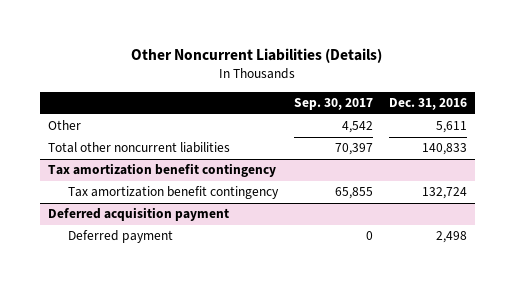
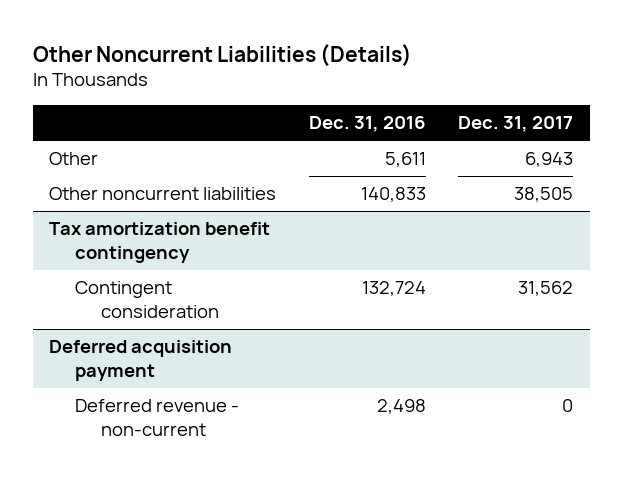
[293,98,373,111] Sep. 30, 2017 -> none
none -> [458,116,574,133] Dec. 31, 2017
[47,142,230,154] Total other noncurrent liabilities -> [49,187,277,201] Other noncurrent liabilities
[67,186,279,200] Tax amortization benefit contingency -> [75,281,220,318] Contingent consideration
[67,230,173,244] Deferred payment -> [75,399,240,436] Deferred revenue - non-current

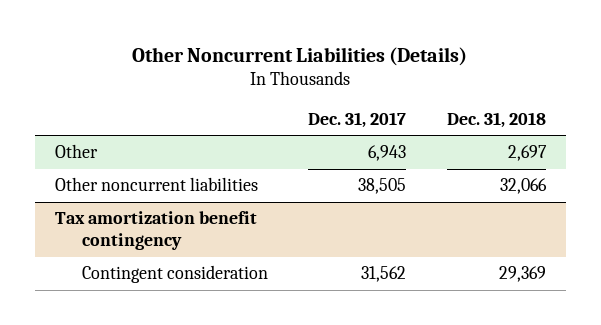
[308,116,426,133] Dec. 31, 2016 -> none
none -> [446,111,546,128] Dec. 31, 2018
[49,340,233,381] Deferred acquisition payment -> none
[75,399,240,436] Deferred revenue - non-current -> none

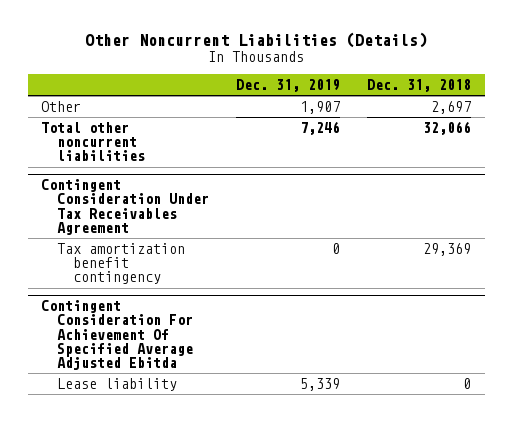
[308,111,407,128] Dec. 31, 2017 -> none
none -> [236,79,341,93] Dec. 31, 2019
[55,177,259,192] Other noncurrent liabilities -> [41,122,145,162] Total other noncurrent liabilities
[55,211,258,251] Tax amortization benefit contingency -> [41,179,209,235] Contingent Consideration Under Tax Receivables Agreement
[81,265,268,284] Contingent consideration -> [56,243,185,285] Tax amortization benefit contingency
none -> [41,300,193,370] Contingent Consideration For Achievement Of Specified Average Adjusted Ebitda
none -> [56,378,177,392] Lease liability

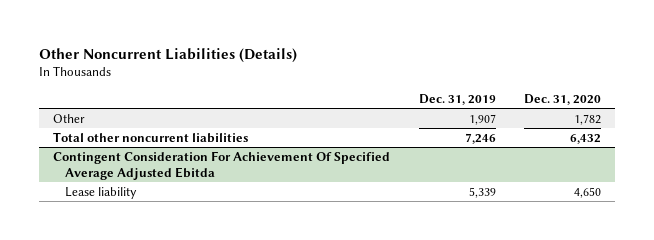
[367,79,472,93] Dec. 31, 2018 -> none
none -> [524,93,602,105] Dec. 31, 2020
[41,179,209,235] Contingent Consideration Under Tax Receivables Agreement -> none
[56,243,185,285] Tax amortization benefit contingency -> none

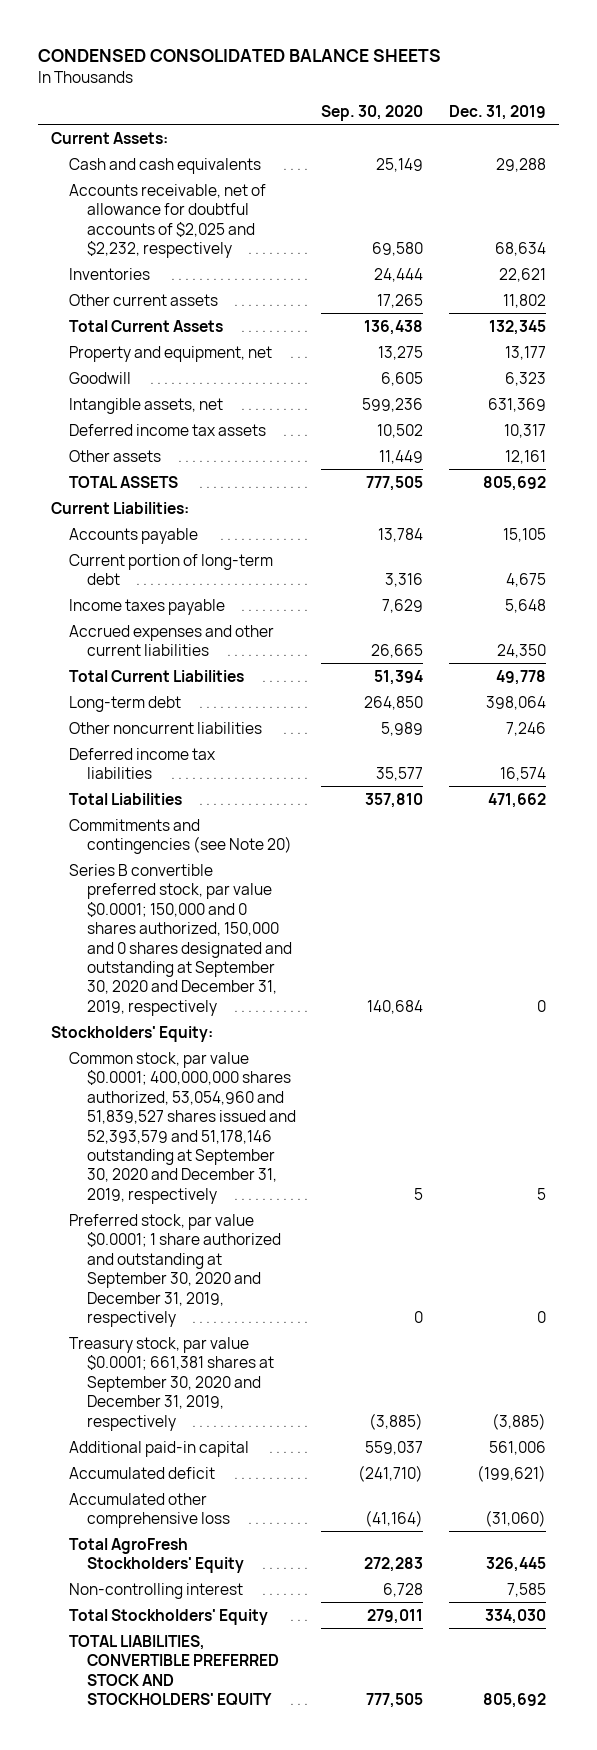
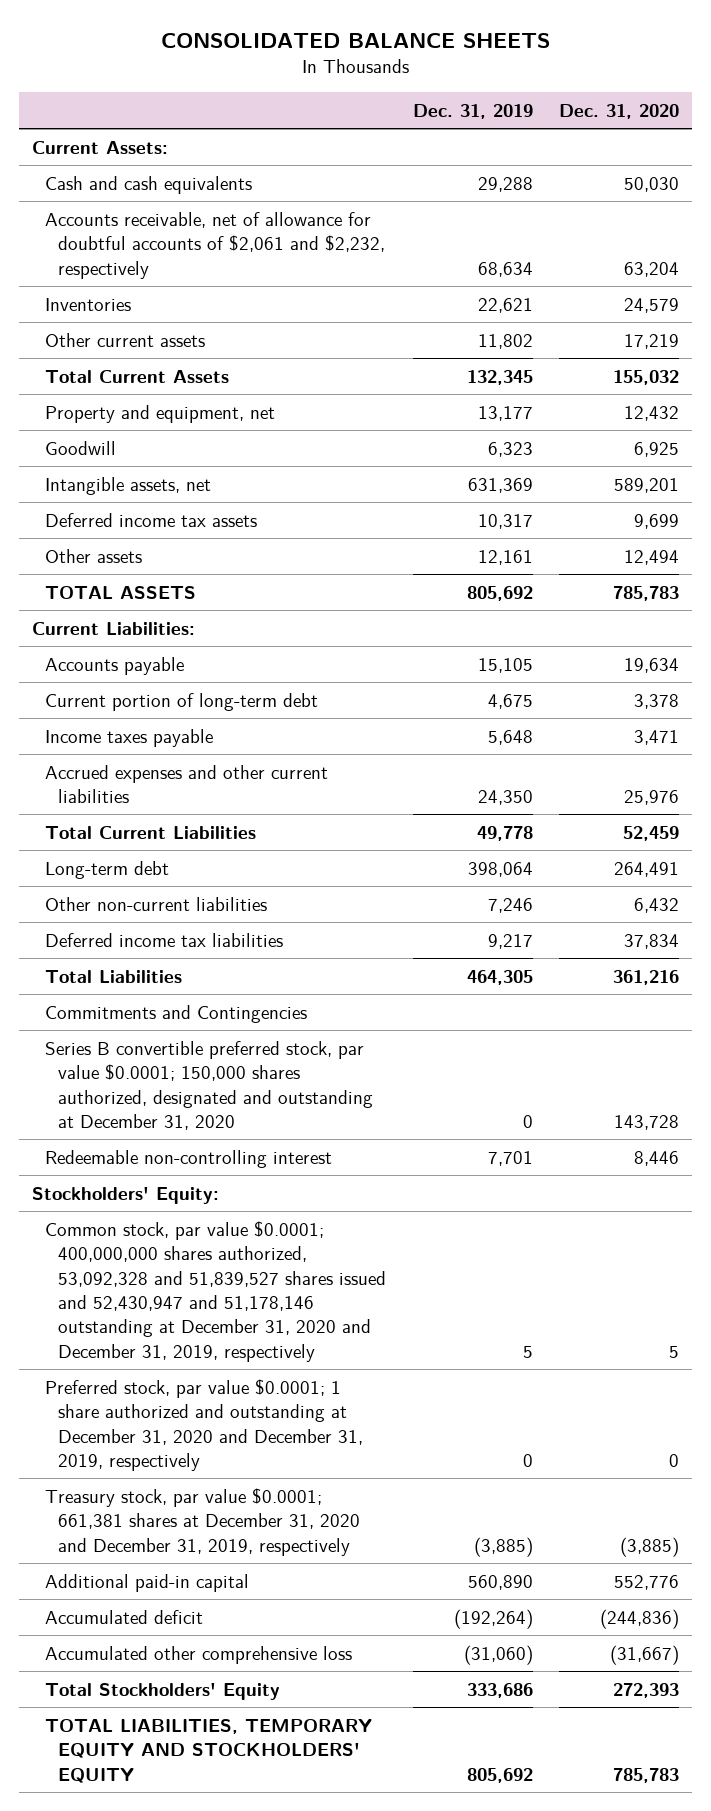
[38,49,442,63] CONDENSED CONSOLIDATED BALANCE SHEETS -> [160,32,550,48] CONSOLIDATED BALANCE SHEETS
[321,105,424,122] Sep. 30, 2020 -> none
none -> [559,104,680,120] Dec. 31, 2020
[68,183,266,259] Accounts receivable, net of allowance for doubtful accounts of $2,025 and $2,232, respectively -> [45,211,386,279] Accounts receivable, net of allowance for doubtful accounts of $2,061 and $2,232, respectively
[68,721,262,734] Other noncurrent liabilities -> [45,896,268,911] Other non-current liabilities
[499,767,546,782] 16,574 -> [487,933,533,949] 9,217
[487,792,546,808] 471,662 -> [466,969,533,985] 464,305
[68,818,292,855] Commitments and contingencies (see Note 20) -> [45,1004,308,1023] Commitments and Contingencies
[68,863,292,1016] Series B convertible preferred stock, par value $0.0001; 150,000 and 0 shares authorized, 150,000 and 0 shares designated and outstanding at September 30, 2020 and December 31, 2019, respectively -> [45,1040,374,1130] Series B convertible preferred stock, par value $0.0001; 150,000 shares authorized, designated and outstanding at December 31, 2020
none -> [45,1149,333,1168] Redeemable non-controlling interest
[68,1051,296,1204] Common stock, par value $0.0001; 400,000,000 shares authorized, 53,054,960 and 51,839,527 shares issued and 52,393,579 and 51,178,146 outstanding at September 30, 2020 and December 31, 2019, respectively -> [45,1220,387,1362] Common stock, par value $0.0001; 400,000,000 shares authorized, 53,092,328 and 51,839,527 shares issued and 52,430,947 and 51,178,146 outstanding at December 31, 2020 and December 31, 2019, respectively
[68,1213,281,1328] Preferred stock, par value $0.0001; 1 share authorized and outstanding at September 30, 2020 and December 31, 2019, respectively -> [45,1378,364,1471] Preferred stock, par value $0.0001; 1 share authorized and outstanding at December 31, 2020 and December 31, 2019, respectively
[68,1336,274,1431] Treasury stock, par value $0.0001; 661,381 shares at September 30, 2020 and December 31, 2019, respectively -> [45,1487,361,1556] Treasury stock, par value $0.0001; 661,381 shares at December 31, 2020 and December 31, 2019, respectively
[488,1440,546,1455] 561,006 -> [467,1574,533,1590] 560,890
[476,1464,546,1482] (199,621) -> [453,1608,533,1629] (192,264)
[68,1582,243,1599] Non-controlling interest -> none
[68,1608,268,1625] Total Stockholders' Equity -> none
[68,1537,244,1574] Total AgroFresh Stockholders' Equity -> [45,1682,281,1700] Total Stockholders' Equity
[485,1557,546,1573] 326,445 -> [466,1682,533,1698] 333,686
[68,1634,279,1707] TOTAL LIABILITIES, CONVERTIBLE PREFERRED STOCK AND STOCKHOLDERS' EQUITY -> [45,1718,373,1783] TOTAL LIABILITIES, TEMPORARY EQUITY AND STOCKHOLDERS' EQUITY

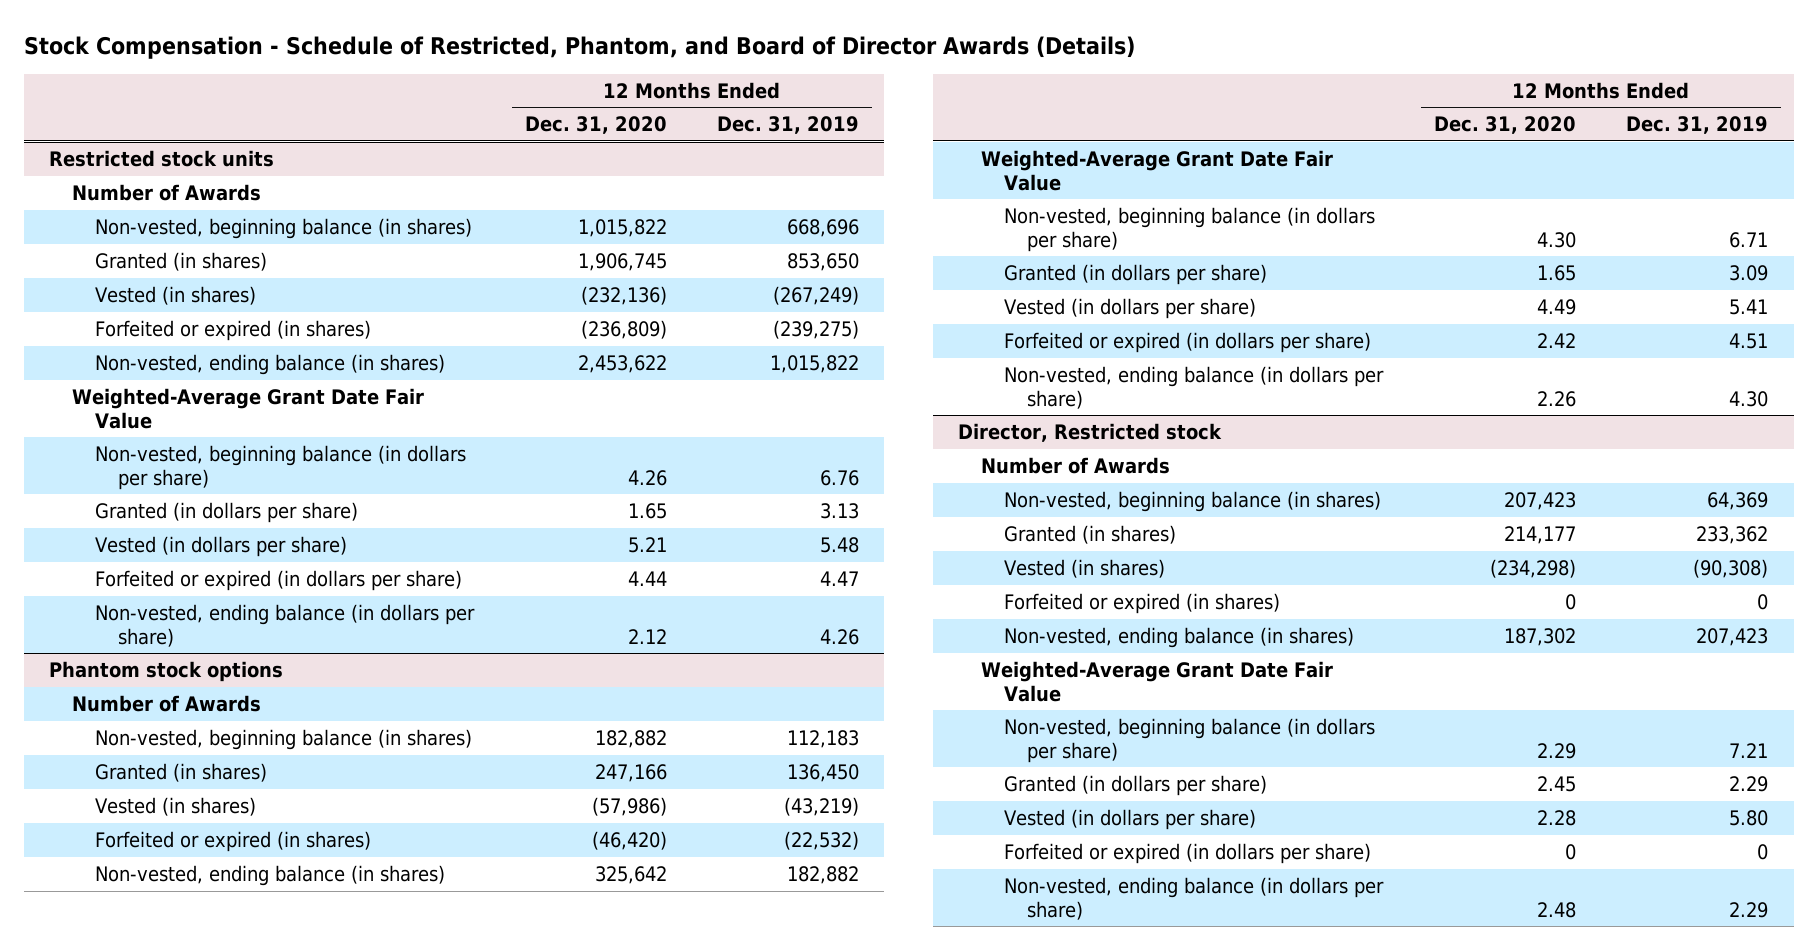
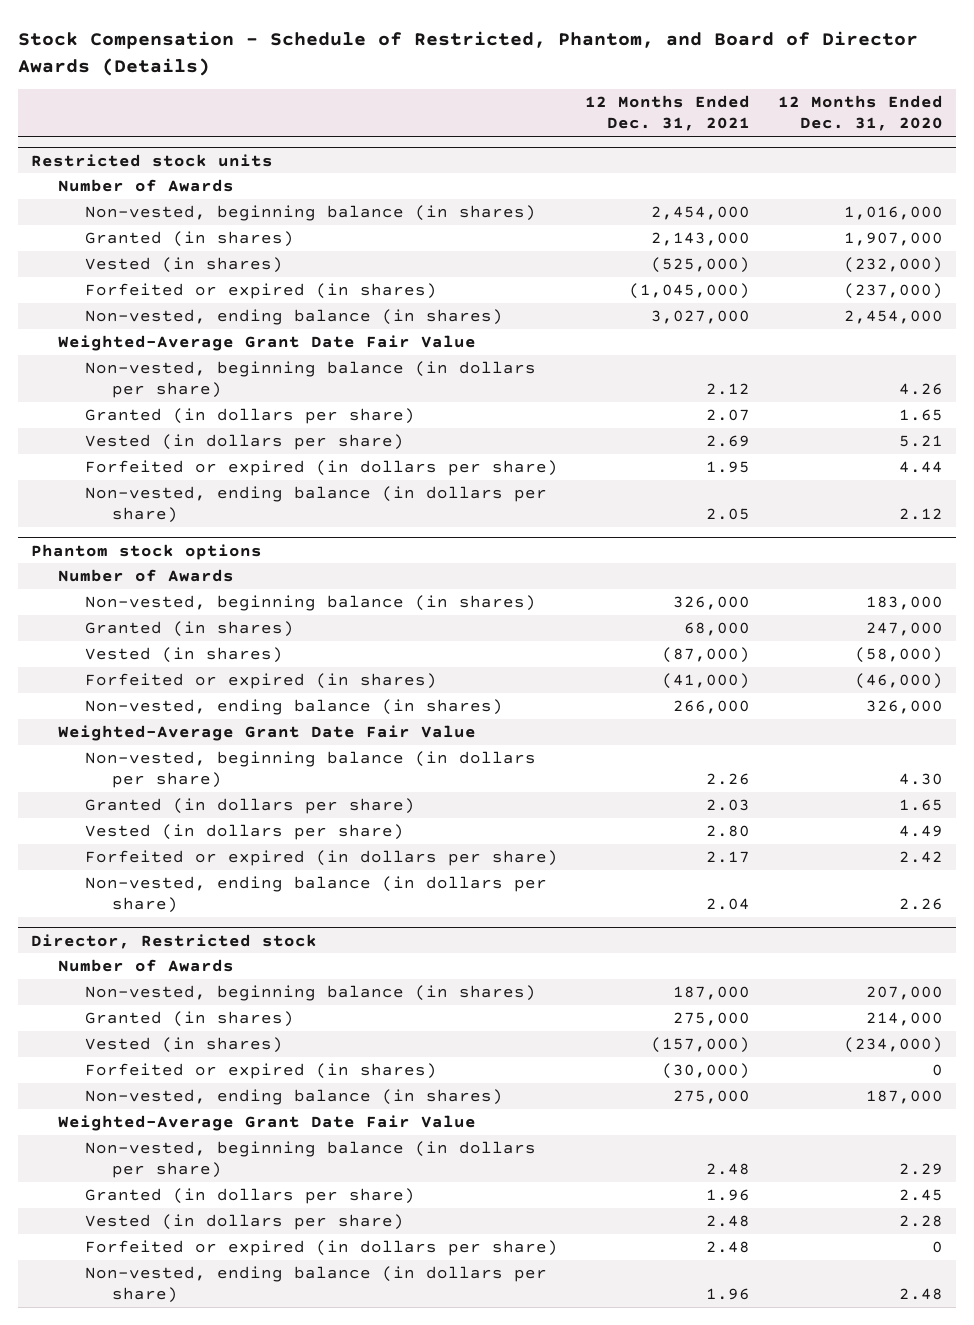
[717,116,860,135] Dec. 31, 2019 -> none
none -> [585,95,751,132] 12 Months Ended Dec. 31, 2021
[577,218,667,237] 1,015,822 -> [843,206,943,221] 1,016,000
[577,252,667,271] 1,906,745 -> [843,232,943,247] 1,907,000
[580,285,667,305] (232,136) -> [843,257,943,274] (232,000)
[580,319,667,339] (236,809) -> [843,283,943,300] (237,000)
[577,354,667,373] 2,453,622 -> [843,310,943,325] 2,454,000
[594,729,667,748] 182,882 -> [865,596,943,611] 183,000
[594,763,667,782] 247,166 -> [865,622,943,637] 247,000
[591,796,667,816] (57,986) -> [854,647,943,664] (58,000)
[591,830,667,850] (46,420) -> [854,673,943,690] (46,000)
[594,865,667,884] 325,642 -> [865,700,943,715] 326,000
[1503,491,1576,510] 207,423 -> [865,986,943,1001] 207,000
[1503,525,1576,544] 214,177 -> [865,1012,943,1027] 214,000
[1489,558,1576,578] (234,298) -> [843,1037,943,1054] (234,000)
[1503,627,1576,646] 187,302 -> [865,1090,943,1105] 187,000

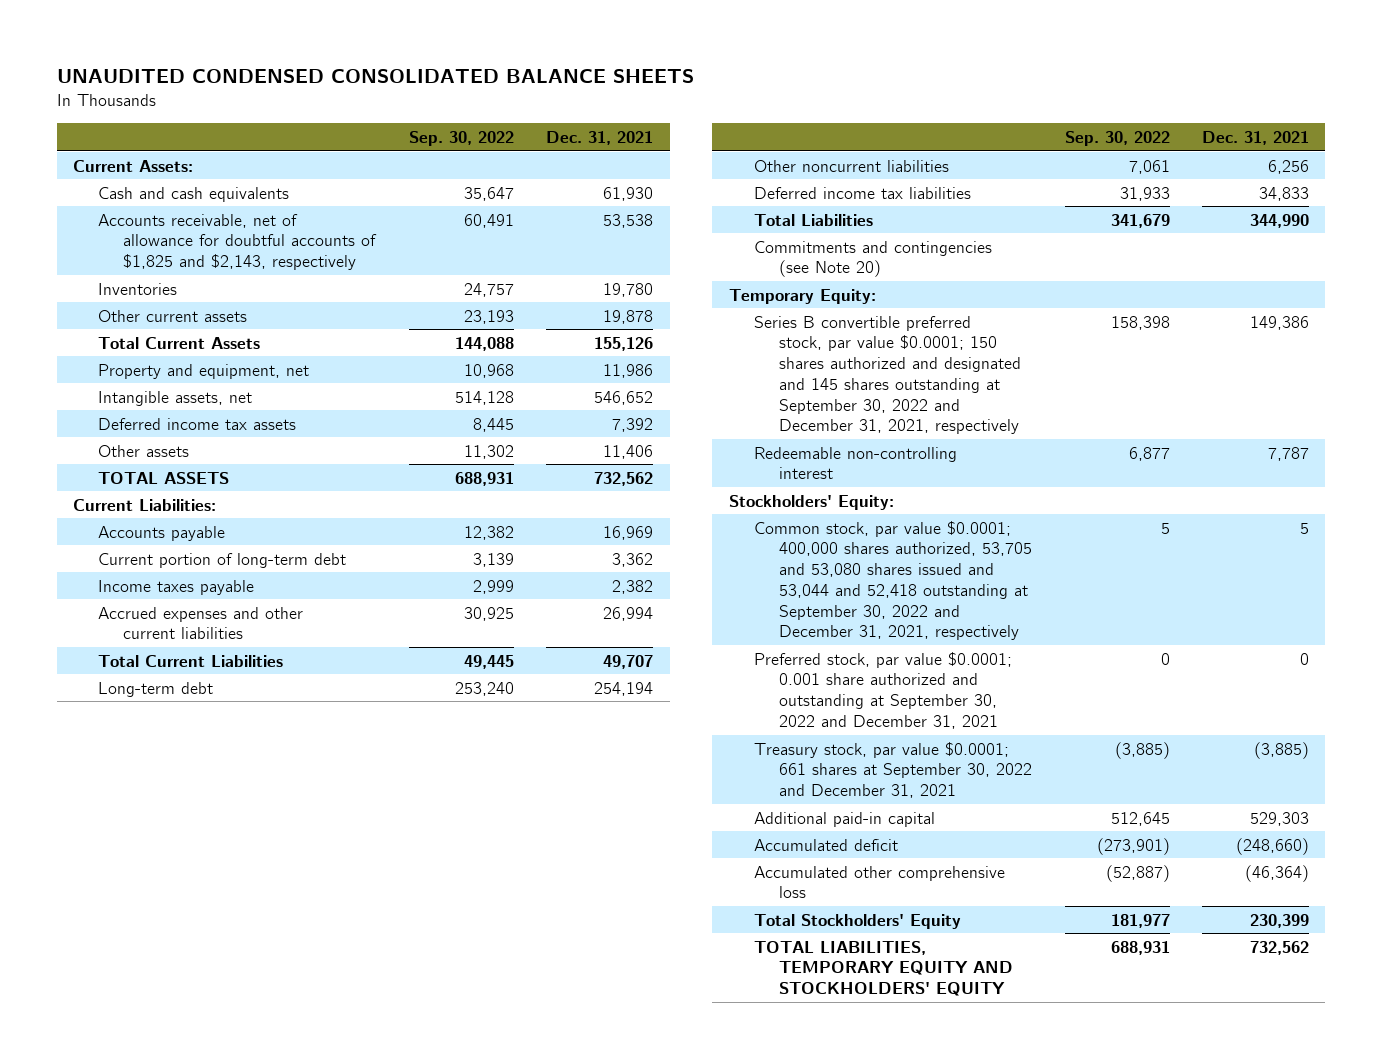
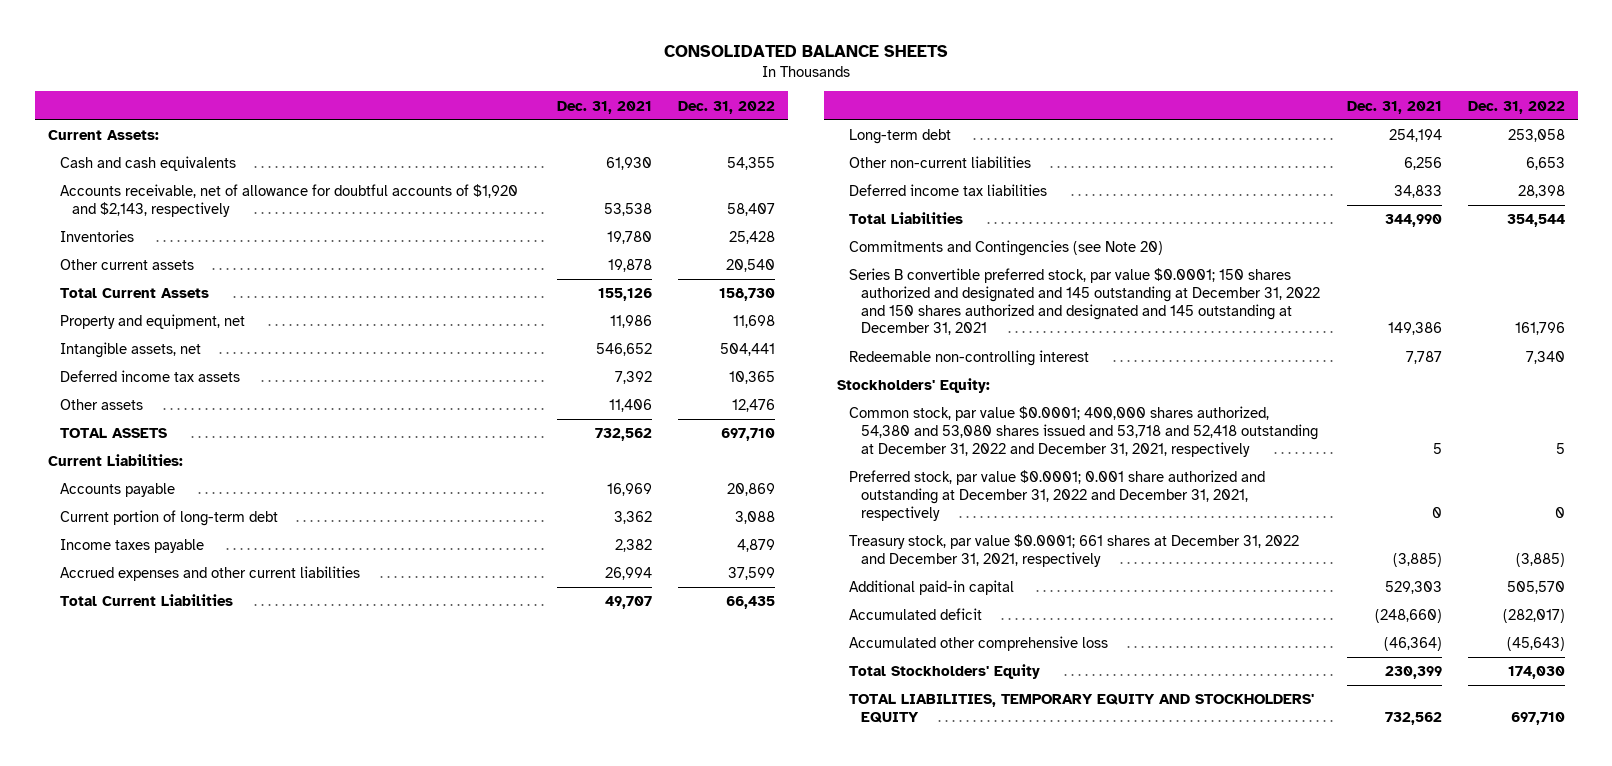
[56,68,694,83] UNAUDITED CONDENSED CONSOLIDATED BALANCE SHEETS -> [664,45,949,58] CONSOLIDATED BALANCE SHEETS
[408,130,514,146] Sep. 30, 2022 -> none
none -> [677,100,775,114] Dec. 31, 2022
[97,213,378,271] Accounts receivable, net of allowance for doubtful accounts of $1,825 and $2,143, respectively -> [59,184,518,217] Accounts receivable, net of allowance for doubtful accounts of $1,920 and $2,143, respectively
[753,159,949,172] Other noncurrent liabilities -> [849,156,1032,169] Other non-current liabilities
[728,288,876,304] Temporary Equity: -> none
[753,240,992,278] Commitments and contingencies (see Note 20) -> [849,240,1164,257] Commitments and Contingencies (see Note 20)
[753,315,1021,435] Series B convertible preferred stock, par value $0.0001; 150 shares authorized and designated and 145 shares outstanding at September 30, 2022 and December 31, 2021, respectively -> [849,268,1321,336] Series B convertible preferred stock, par value $0.0001; 150 shares authorized and designated and 145 outstanding at December 31, 2022 and 150 shares authorized and designated and 145 outstanding at December 31, 2021
[753,520,1032,641] Common stock, par value $0.0001; 400,000 shares authorized, 53,705 and 53,080 shares issued and 53,044 and 52,418 outstanding at September 30, 2022 and December 31, 2021, respectively -> [849,406,1319,457] Common stock, par value $0.0001; 400,000 shares authorized, 54,380 and 53,080 shares issued and 53,718 and 52,418 outstanding at December 31, 2022 and December 31, 2021, respectively
[753,651,1012,729] Preferred stock, par value $0.0001; 0.001 share authorized and outstanding at September 30, 2022 and December 31, 2021 -> [849,470,1266,521] Preferred stock, par value $0.0001; 0.001 share authorized and outstanding at December 31, 2022 and December 31, 2021, respectively
[753,741,1032,799] Treasury stock, par value $0.0001; 661 shares at September 30, 2022 and December 31, 2021 -> [849,534,1300,567] Treasury stock, par value $0.0001; 661 shares at December 31, 2022 and December 31, 2021, respectively

